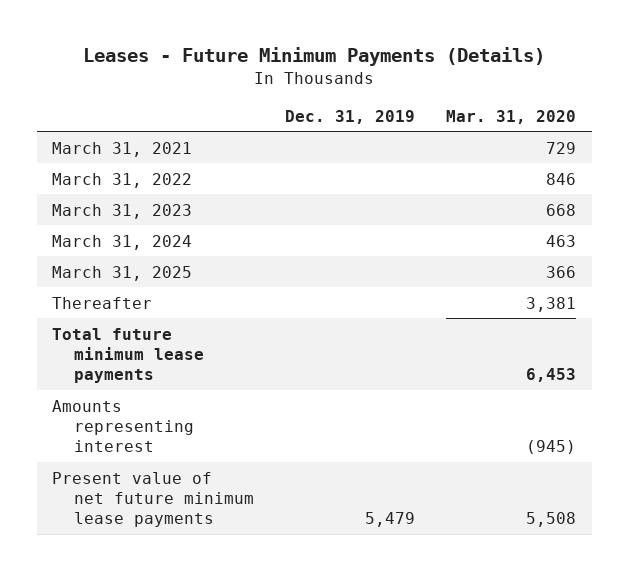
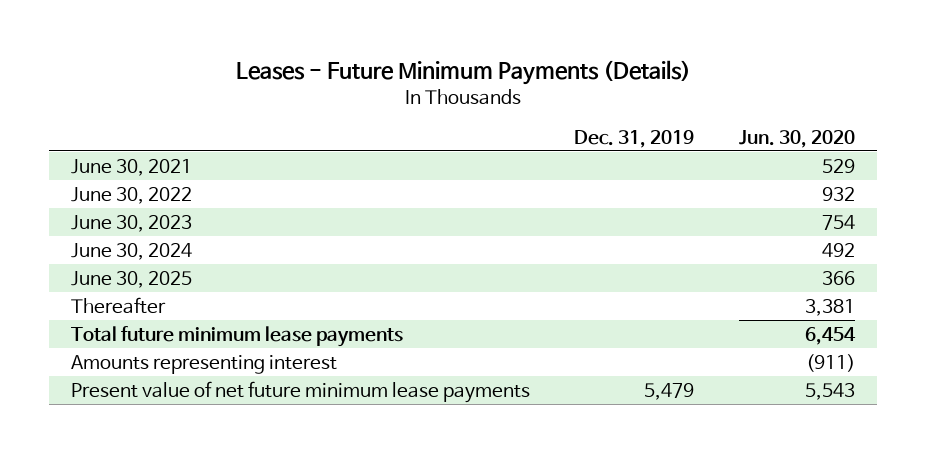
[446,109,577,124] Mar. 31, 2020 -> none
none -> [738,129,855,148] Jun. 30, 2020
[52,141,193,157] March 31, 2021 -> [71,158,193,176] June 30, 2021
[52,172,193,188] March 31, 2022 -> [71,186,193,204] June 30, 2022
[52,203,193,219] March 31, 2023 -> [71,214,193,232] June 30, 2023
[52,234,193,250] March 31, 2024 -> [71,242,193,260] June 30, 2024
[52,265,193,281] March 31, 2025 -> [71,270,193,288] June 30, 2025

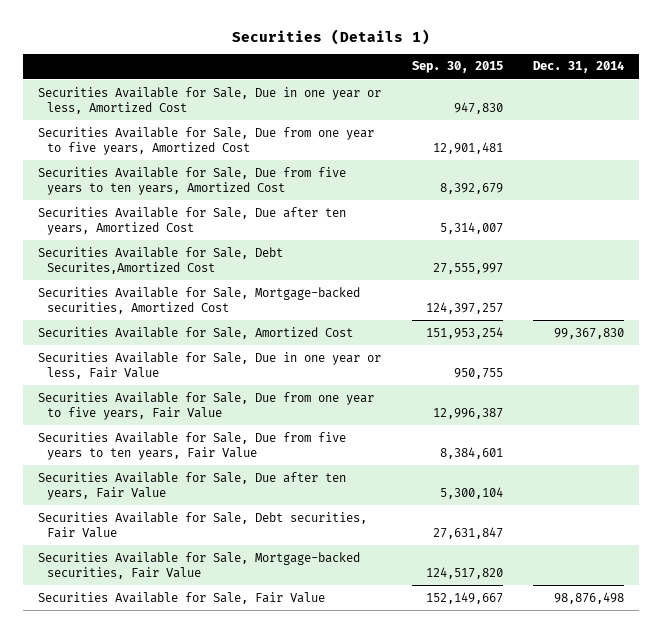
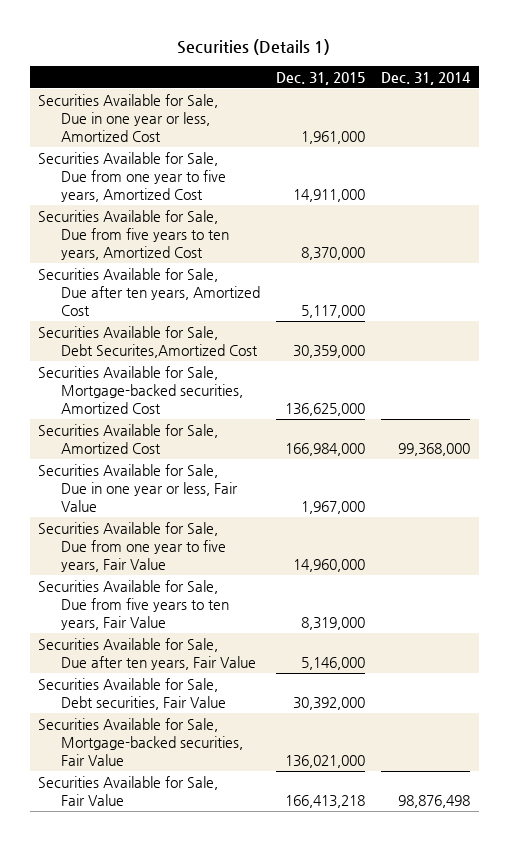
[411,61,503,74] Sep. 30, 2015 -> none
none -> [276,71,366,85] Dec. 31, 2015
[553,327,624,339] 99,367,830 -> [398,442,471,456] 99,368,000

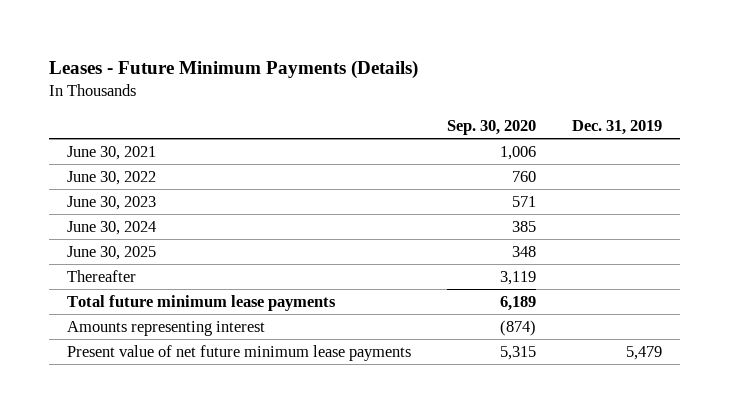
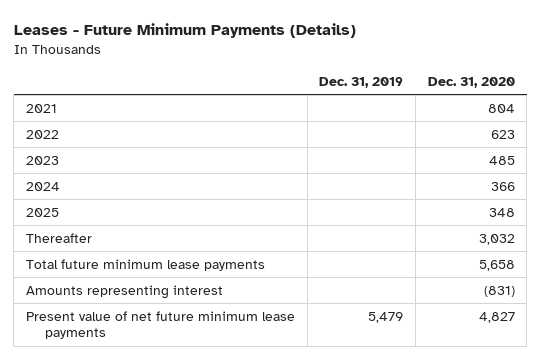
[447,119,537,135] Sep. 30, 2020 -> none
none -> [427,76,515,88] Dec. 31, 2020
[66,146,156,161] June 30, 2021 -> [26,103,58,113] 2021
[66,171,156,186] June 30, 2022 -> [26,129,60,139] 2022
[66,196,156,211] June 30, 2023 -> [26,155,60,165] 2023
[66,221,156,236] June 30, 2024 -> [26,181,61,191] 2024
[66,246,156,261] June 30, 2025 -> [26,207,60,217] 2025

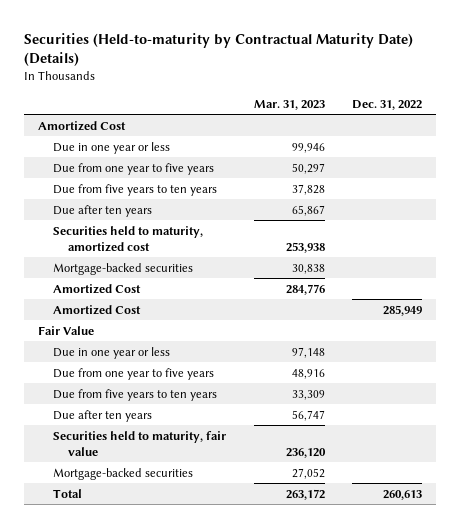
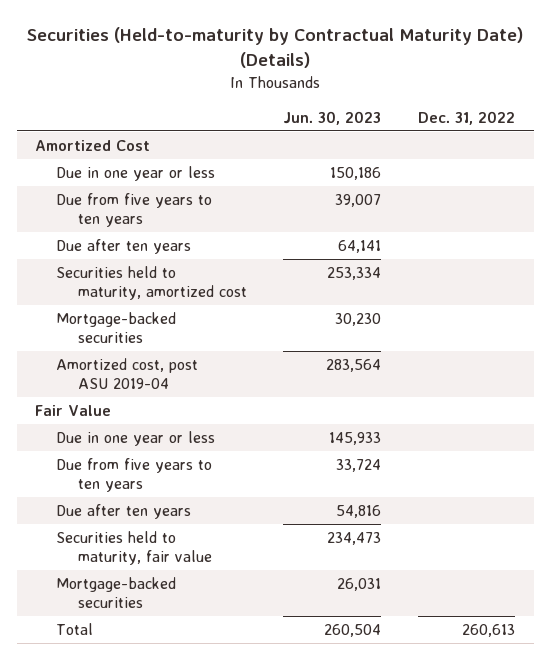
[253,99,325,110] Mar. 31, 2023 -> none
none -> [283,110,382,125] Jun. 30, 2023
[52,162,214,175] Due from one year to five years -> none
[52,304,141,315] Amortized Cost -> none
[52,283,141,294] Amortized Cost -> [56,358,199,389] Amortized cost, post ASU 2019-04
[52,367,214,380] Due from one year to five years -> none

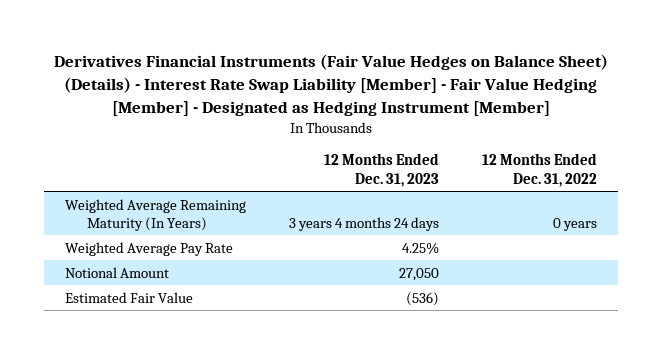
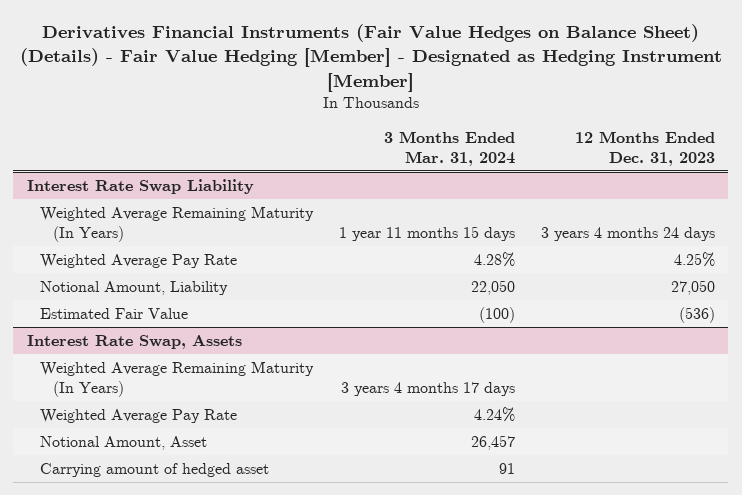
[53,53,608,116] Derivatives Financial Instruments (Fair Value Hedges on Balance Sheet) (Details) - Interest Rate Swap Liability [Member] - Fair Value Hedging [Member] - Designated as Hedging Instrument [Member] -> [19,23,722,92] Derivatives Financial Instruments (Fair Value Hedges on Balance Sheet) (Details) - Fair Value Hedging [Member] - Designated as Hedging Instrument [Member]
[481,153,597,187] 12 Months Ended Dec. 31, 2022 -> none
none -> [383,130,515,166] 3 Months Ended Mar. 31, 2024
none -> [26,178,254,194] Interest Rate Swap Liability
[65,266,170,278] Notional Amount -> [39,280,228,295] Notional Amount, Liability
none -> [26,334,242,349] Interest Rate Swap, Assets
none -> [39,360,314,397] Weighted Average Remaining Maturity (In Years)
none -> [39,408,237,423] Weighted Average Pay Rate
none -> [39,435,207,450] Notional Amount, Asset
none -> [39,462,269,477] Carrying amount of hedged asset

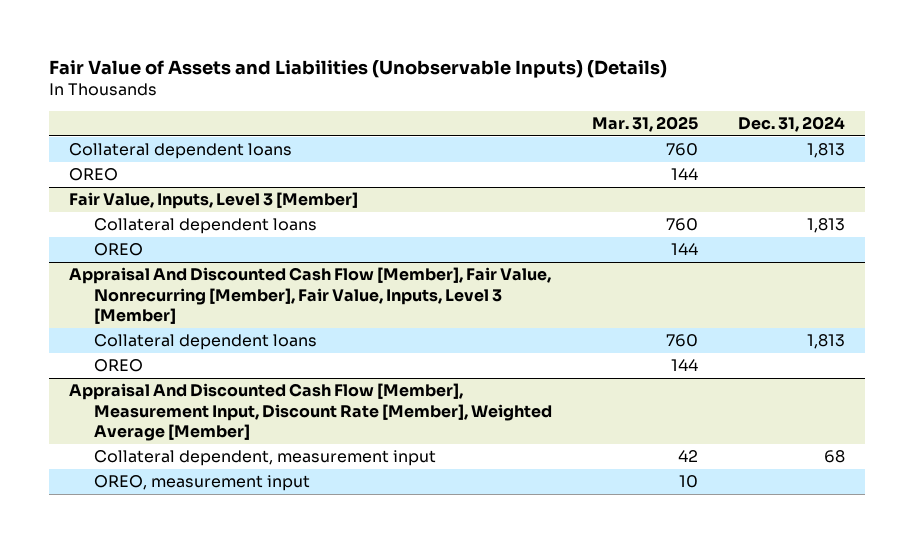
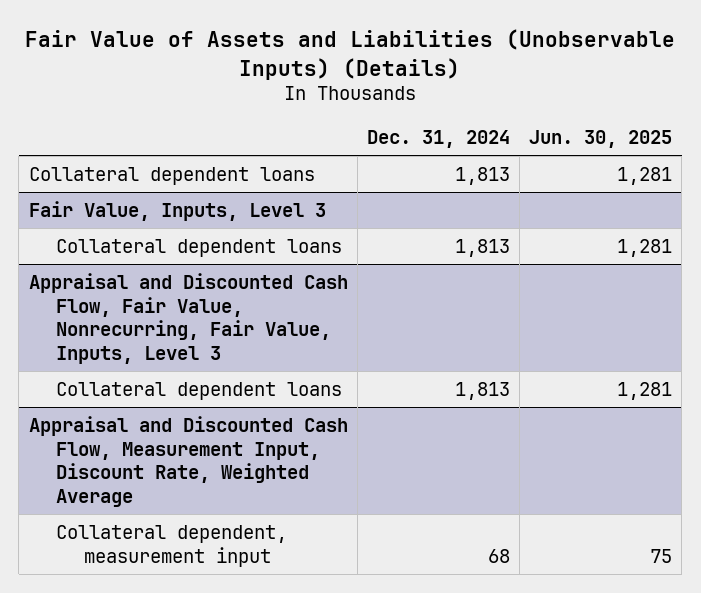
[591,116,698,133] Mar. 31, 2025 -> none
none -> [529,129,673,148] Jun. 30, 2025
[69,168,119,182] OREO -> none
[69,192,359,210] Fair Value, Inputs, Level 3 [Member] -> [28,200,326,221] Fair Value, Inputs, Level 3
[93,243,143,257] OREO -> none
[69,267,552,324] Appraisal And Discounted Cash Flow [Member], Fair Value, Nonrecurring [Member], Fair Value, Inputs, Level 3 [Member] -> [28,272,348,364] Appraisal and Discounted Cash Flow, Fair Value, Nonrecurring, Fair Value, Inputs, Level 3
[93,359,143,373] OREO -> none
[69,383,552,441] Appraisal And Discounted Cash Flow [Member], Measurement Input, Discount Rate [Member], Weighted Average [Member] -> [28,415,348,507] Appraisal and Discounted Cash Flow, Measurement Input, Discount Rate, Weighted Average
[93,475,310,492] OREO, measurement input -> none

